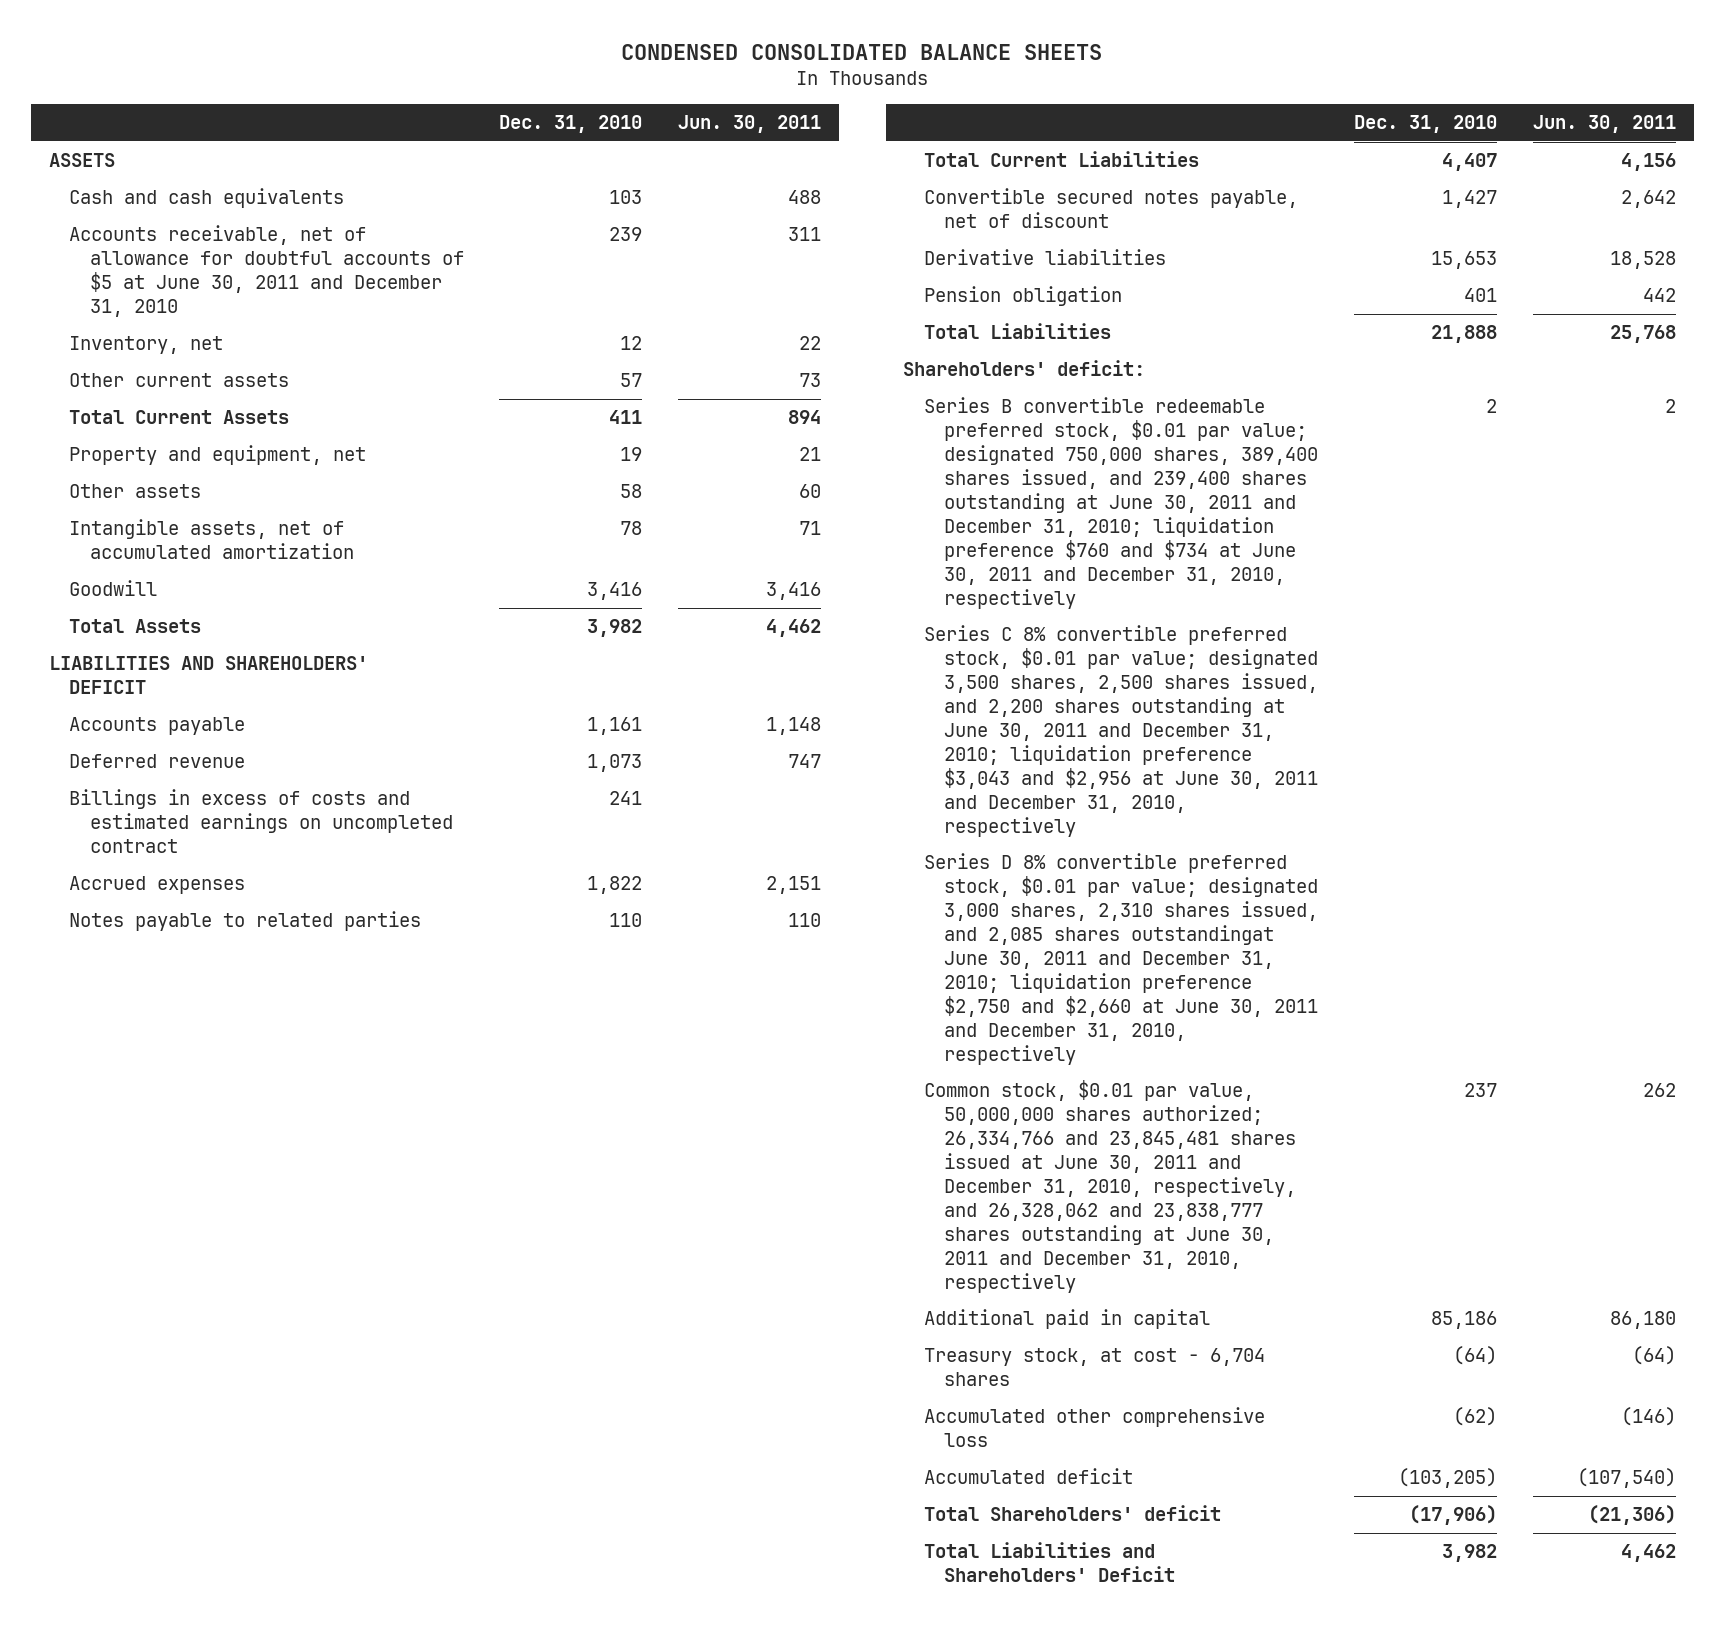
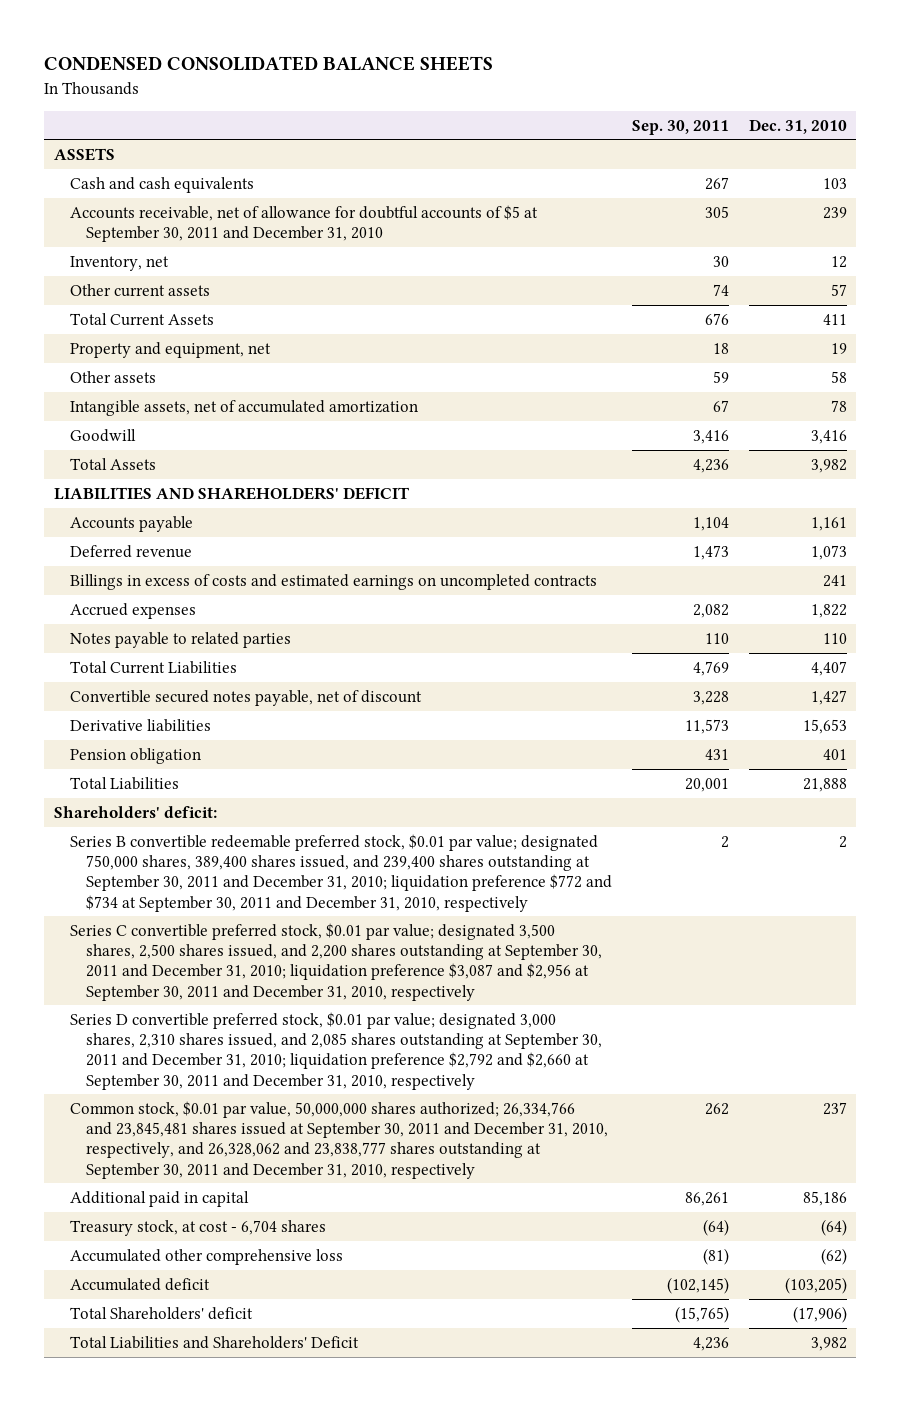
[678,114,822,133] Jun. 30, 2011 -> none
none -> [631,119,729,135] Sep. 30, 2011
[69,225,464,318] Accounts receivable, net of allowance for doubtful accounts of $5 at June 30, 2011 and December 31, 2010 -> [69,204,538,243] Accounts receivable, net of allowance for doubtful accounts of $5 at September 30, 2011 and December 31, 2010
[69,789,453,854] Billings in excess of costs and estimated earnings on uncompleted contract -> [69,573,597,590] Billings in excess of costs and estimated earnings on uncompleted contracts
[923,397,1319,609] Series B convertible redeemable preferred stock, $0.01 par value; designated 750,000 shares, 389,400 shares issued, and 239,400 shares outstanding at June 30, 2011 and December 31, 2010; liquidation preference $760 and $734 at June 30, 2011 and December 31, 2010, respectively -> [69,833,613,912] Series B convertible redeemable preferred stock, $0.01 par value; designated 750,000 shares, 389,400 shares issued, and 239,400 shares outstanding at September 30, 2011 and December 31, 2010; liquidation preference $772 and $734 at September 30, 2011 and December 31, 2010, respectively
[923,625,1319,837] Series C 8% convertible preferred stock, $0.01 par value; designated 3,500 shares, 2,500 shares issued, and 2,200 shares outstanding at June 30, 2011 and December 31, 2010; liquidation preference $3,043 and $2,956 at June 30, 2011 and December 31, 2010, respectively -> [69,922,603,1001] Series C convertible preferred stock, $0.01 par value; designated 3,500 shares, 2,500 shares issued, and 2,200 shares outstanding at September 30, 2011 and December 31, 2010; liquidation preference $3,087 and $2,956 at September 30, 2011 and December 31, 2010, respectively
[923,853,1319,1065] Series D 8% convertible preferred stock, $0.01 par value; designated 3,000 shares, 2,310 shares issued, and 2,085 shares outstandingat June 30, 2011 and December 31, 2010; liquidation preference $2,750 and $2,660 at June 30, 2011 and December 31, 2010, respectively -> [69,1011,603,1090] Series D convertible preferred stock, $0.01 par value; designated 3,000 shares, 2,310 shares issued, and 2,085 shares outstanding at September 30, 2011 and December 31, 2010; liquidation preference $2,792 and $2,660 at September 30, 2011 and December 31, 2010, respectively
[923,1080,1297,1293] Common stock, $0.01 par value, 50,000,000 shares authorized; 26,334,766 and 23,845,481 shares issued at June 30, 2011 and December 31, 2010, respectively, and 26,328,062 and 23,838,777 shares outstanding at June 30, 2011 and December 31, 2010, respectively -> [69,1100,609,1179] Common stock, $0.01 par value, 50,000,000 shares authorized; 26,334,766 and 23,845,481 shares issued at September 30, 2011 and December 31, 2010, respectively, and 26,328,062 and 23,838,777 shares outstanding at September 30, 2011 and December 31, 2010, respectively

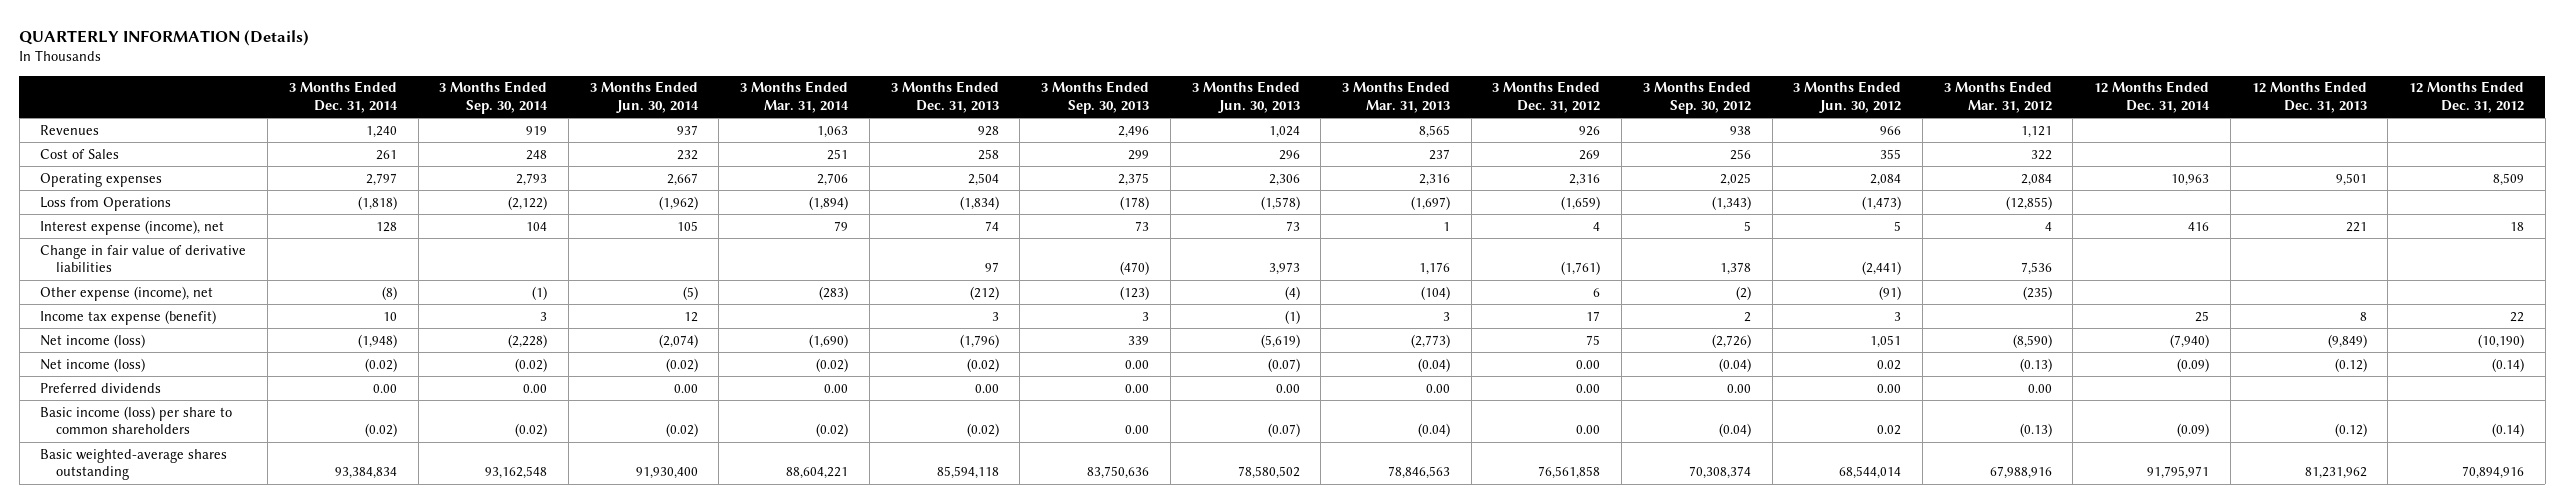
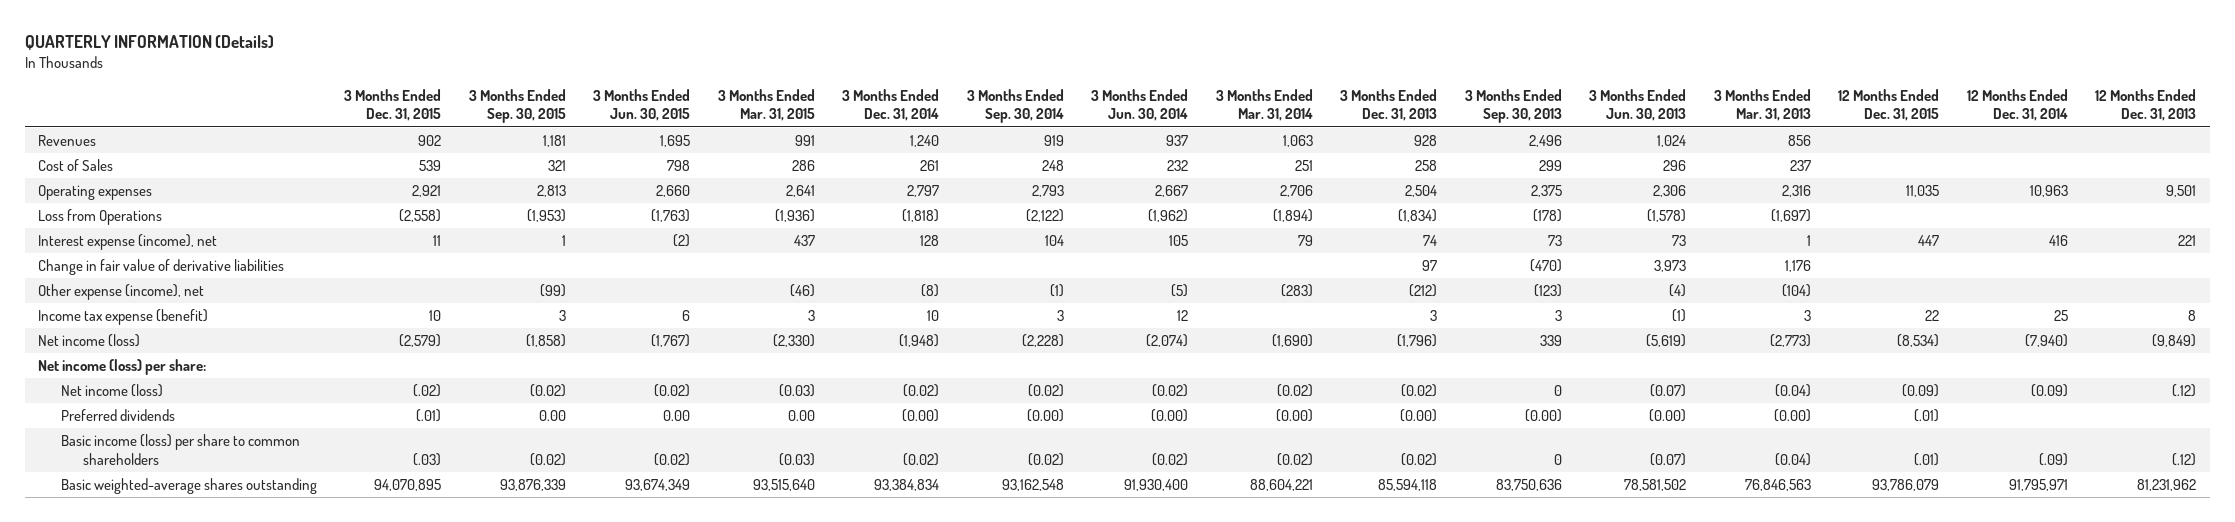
[1492,81,1601,114] 3 Months Ended Dec. 31, 2012 -> none
[1642,81,1751,115] 3 Months Ended Sep. 30, 2012 -> none
[1793,81,1902,114] 3 Months Ended Jun. 30, 2012 -> none
[1943,81,2052,114] 3 Months Ended Mar. 31, 2012 -> none
[2409,81,2525,114] 12 Months Ended Dec. 31, 2012 -> none
none -> [344,88,442,122] 3 Months Ended Dec. 31, 2015
none -> [468,88,566,124] 3 Months Ended Sep. 30, 2015
none -> [593,88,691,122] 3 Months Ended Jun. 30, 2015
none -> [717,88,815,122] 3 Months Ended Mar. 31, 2015
none -> [1838,88,1940,122] 12 Months Ended Dec. 31, 2015
[1418,124,1450,138] 8,565 -> [1787,135,1811,147] 856
none -> [38,359,207,376] Net income (loss) per share:
[1125,359,1150,369] 0.00 -> [1553,385,1562,397] 0
[2334,357,2367,372] (0.12) -> [2172,384,2197,398] (.12)
[372,383,397,393] 0.00 -> [902,409,940,423] (0.00)
[523,383,548,393] 0.00 -> [1026,409,1064,423] (0.00)
[673,383,698,393] 0.00 -> [1151,409,1189,423] (0.00)
[824,383,849,393] 0.00 -> [1275,409,1313,423] (0.00)
[974,383,999,393] 0.00 -> [1400,409,1438,423] (0.00)
[1125,383,1150,393] 0.00 -> [1524,409,1562,423] (0.00)
[1275,383,1300,393] 0.00 -> [1649,409,1687,423] (0.00)
[1425,383,1450,393] 0.00 -> [1773,409,1811,423] (0.00)
[1125,425,1150,435] 0.00 -> [1553,453,1562,465] 0
[2177,423,2210,438] (0.09) -> [2038,452,2068,466] (.09)
[2334,423,2367,438] (0.12) -> [2172,452,2197,466] (.12)
[1237,466,1300,480] 78,580,502 -> [1624,479,1687,492] 78,581,502
[1387,466,1450,480] 78,846,563 -> [1744,479,1811,492] 76,846,563

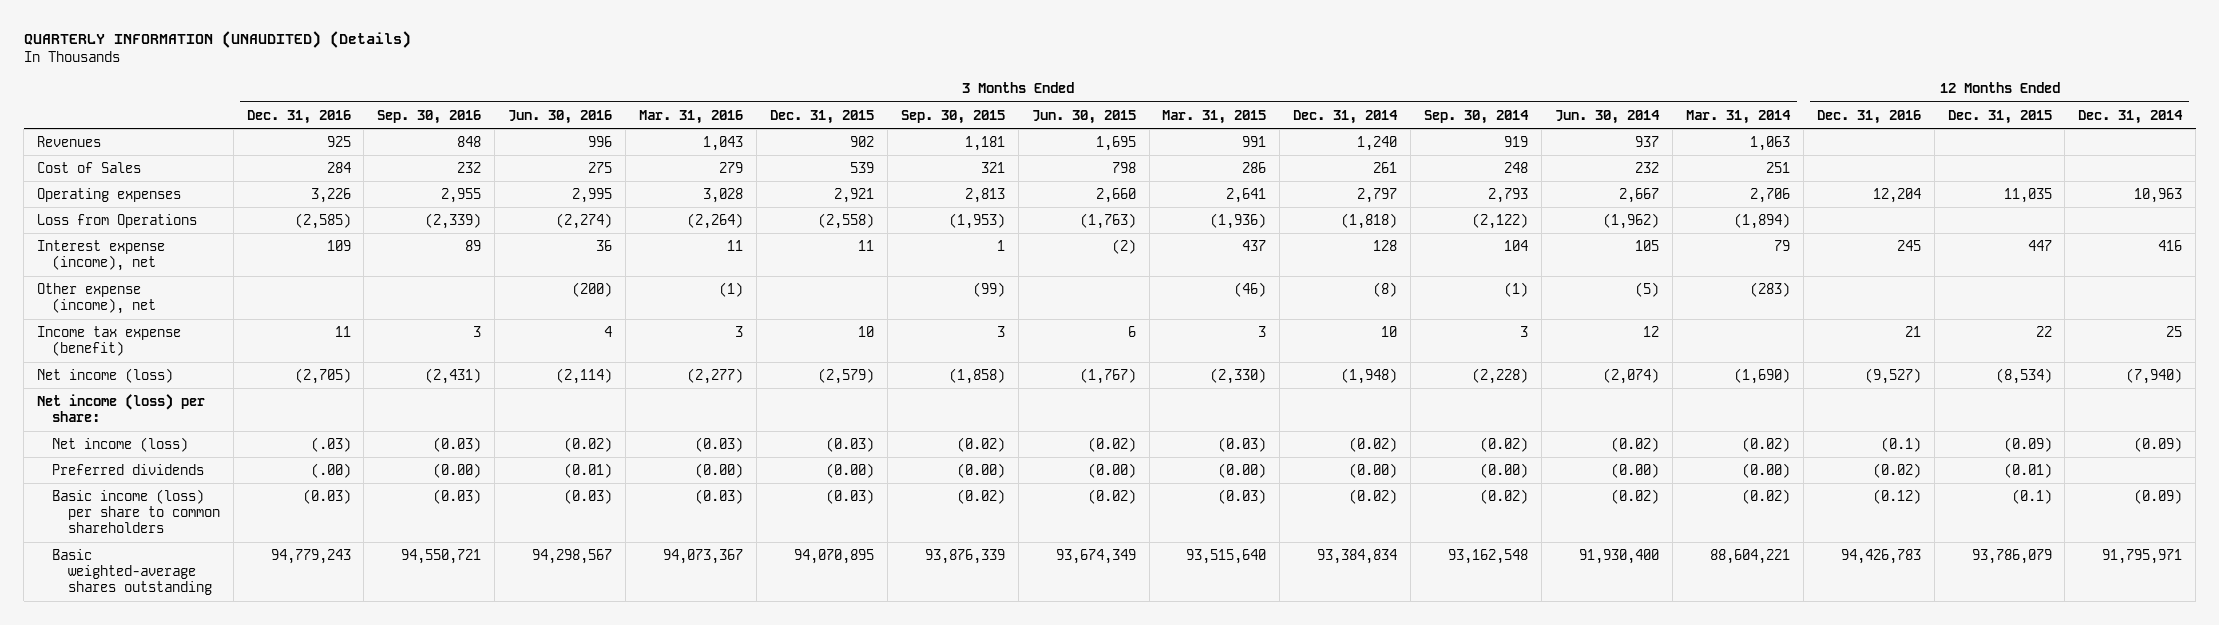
[24,34,274,50] QUARTERLY INFORMATION (Details) -> [23,31,411,49] QUARTERLY INFORMATION (UNAUDITED) (Details)
[1340,88,1438,122] 3 Months Ended Dec. 31, 2013 -> none
[1464,88,1562,124] 3 Months Ended Sep. 30, 2013 -> none
[1589,88,1687,122] 3 Months Ended Jun. 30, 2013 -> none
[1713,88,1811,122] 3 Months Ended Mar. 31, 2013 -> none
[2095,88,2197,122] 12 Months Ended Dec. 31, 2013 -> none
none -> [246,109,351,124] Dec. 31, 2016
none -> [377,109,482,124] Sep. 30, 2016
none -> [508,109,613,124] Jun. 30, 2016
none -> [639,109,744,124] Mar. 31, 2016
none -> [1816,109,1921,124] Dec. 31, 2016
[38,259,285,276] Change in fair value of derivative liabilities -> none
[413,384,442,398] (.02) -> [825,436,874,452] (0.03)
[416,409,442,423] (.01) -> [825,462,874,478] (0.00)
[538,410,566,422] 0.00 -> [956,462,1005,478] (0.00)
[663,410,691,422] 0.00 -> [1087,462,1136,478] (0.00)
[787,410,815,422] 0.00 -> [1218,462,1267,478] (0.00)
[1914,409,1940,423] (.01) -> [2003,462,2052,478] (0.01)
[413,452,442,466] (.03) -> [825,488,874,504] (0.03)
[1914,452,1940,466] (.01) -> [2011,488,2052,504] (0.1)
[2038,452,2068,466] (.09) -> [2134,488,2183,504] (0.09)

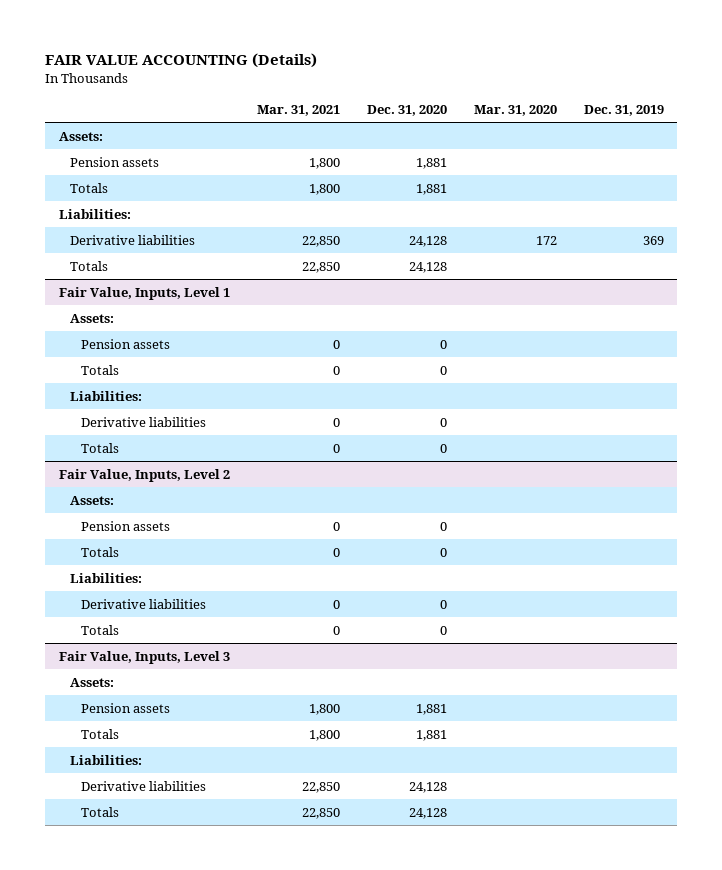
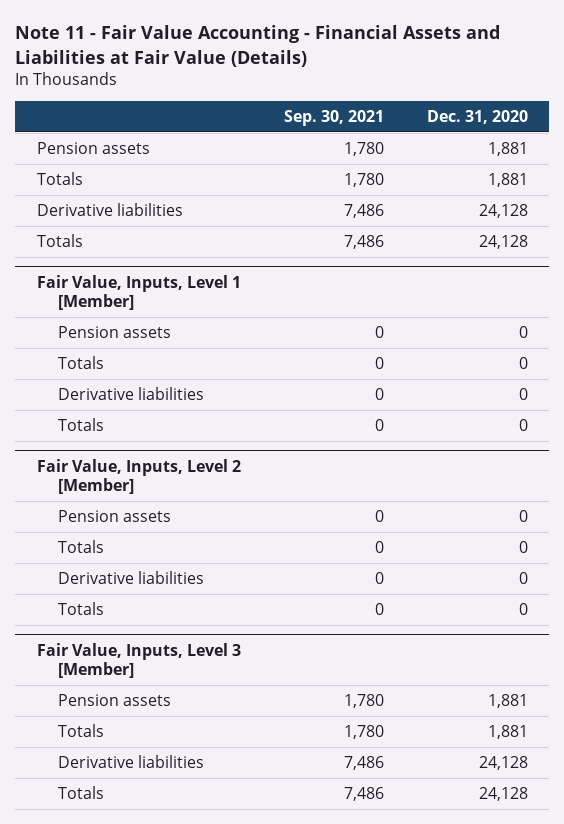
[45,53,318,69] FAIR VALUE ACCOUNTING (Details) -> [14,25,500,67] Note 11 - Fair Value Accounting - Financial Assets and Liabilities at Fair Value (Details)
[256,104,340,116] Mar. 31, 2021 -> none
[473,104,557,116] Mar. 31, 2020 -> none
[583,104,664,116] Dec. 31, 2019 -> none
none -> [283,109,384,126] Sep. 30, 2021
[58,131,103,141] Assets: -> none
[58,208,131,219] Liabilities: -> none
[69,313,114,323] Assets: -> none
[58,286,230,300] Fair Value, Inputs, Level 1 -> [36,274,241,310] Fair Value, Inputs, Level 1 [Member]
[69,390,142,401] Liabilities: -> none
[69,495,114,505] Assets: -> none
[58,468,230,482] Fair Value, Inputs, Level 2 -> [36,458,241,494] Fair Value, Inputs, Level 2 [Member]
[69,572,142,583] Liabilities: -> none
[69,677,114,687] Assets: -> none
[58,650,230,664] Fair Value, Inputs, Level 3 -> [36,642,241,678] Fair Value, Inputs, Level 3 [Member]
[69,754,142,765] Liabilities: -> none

